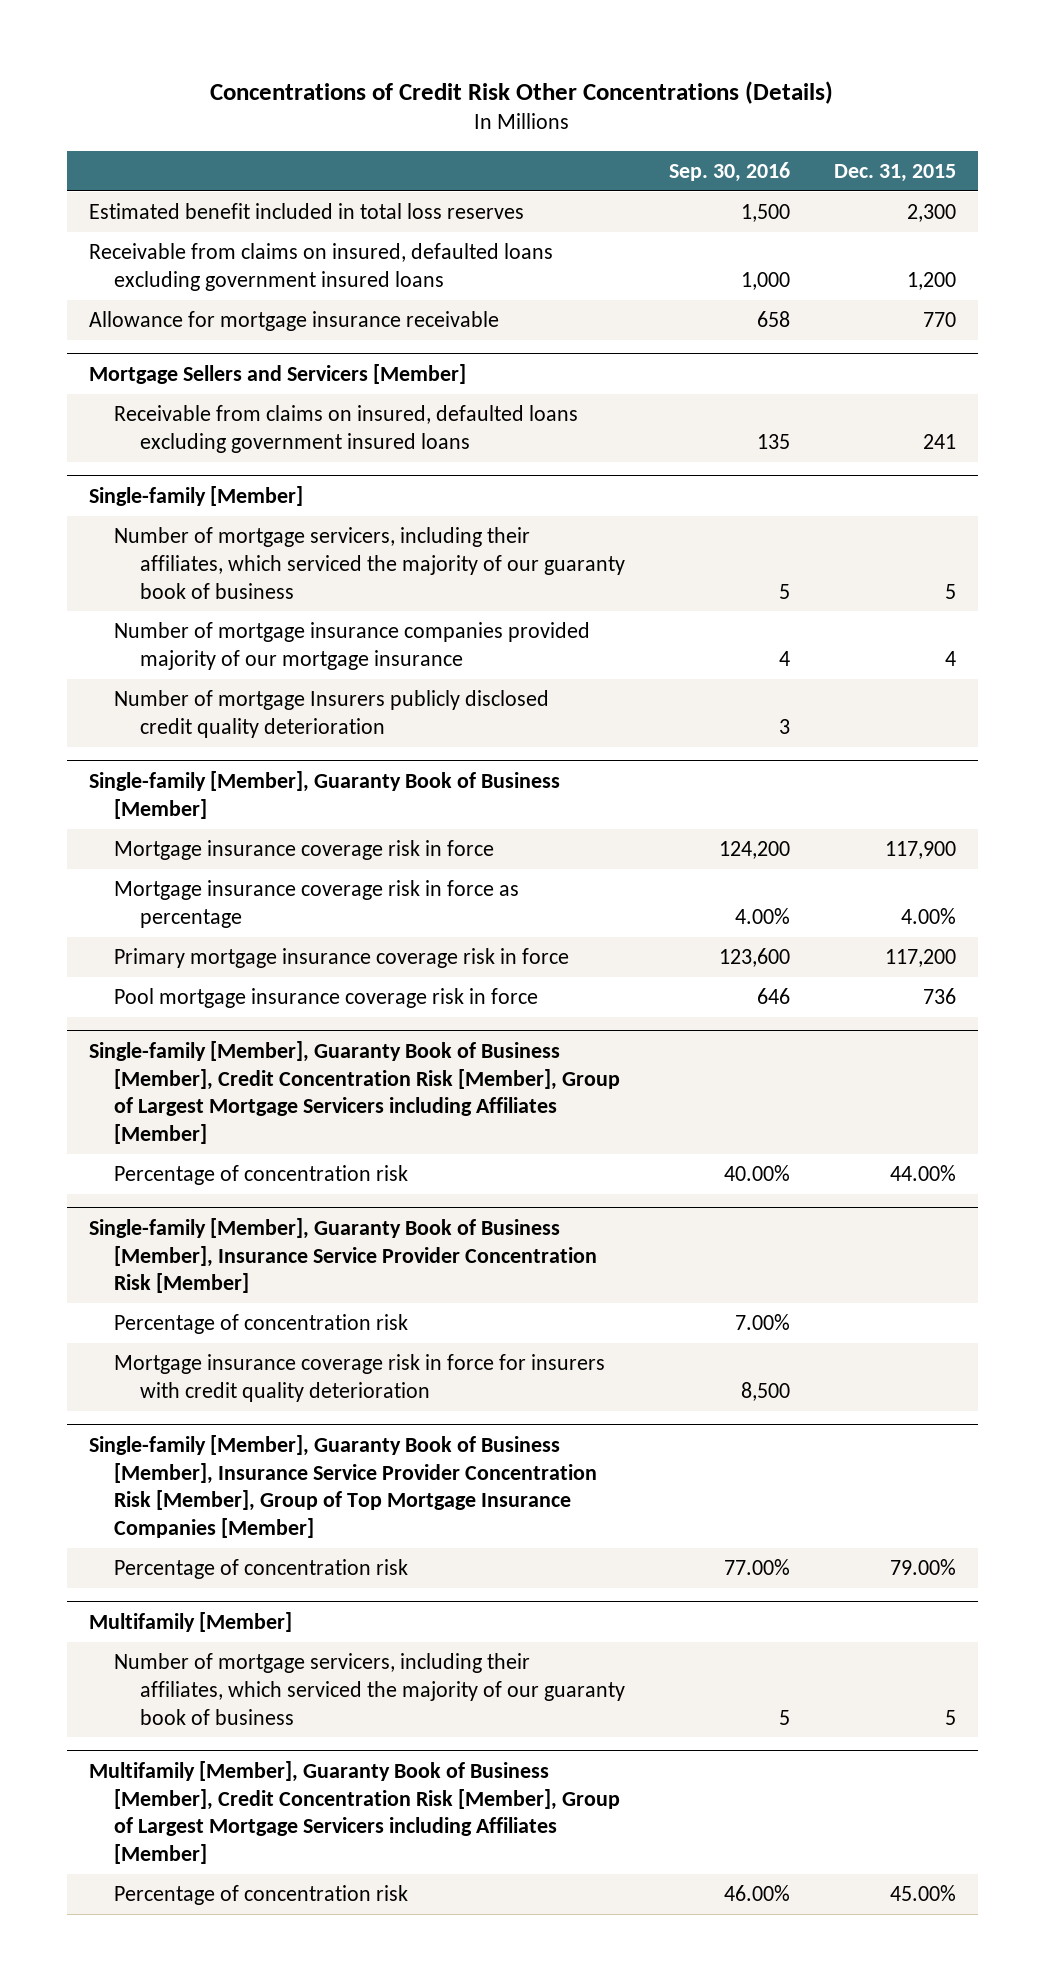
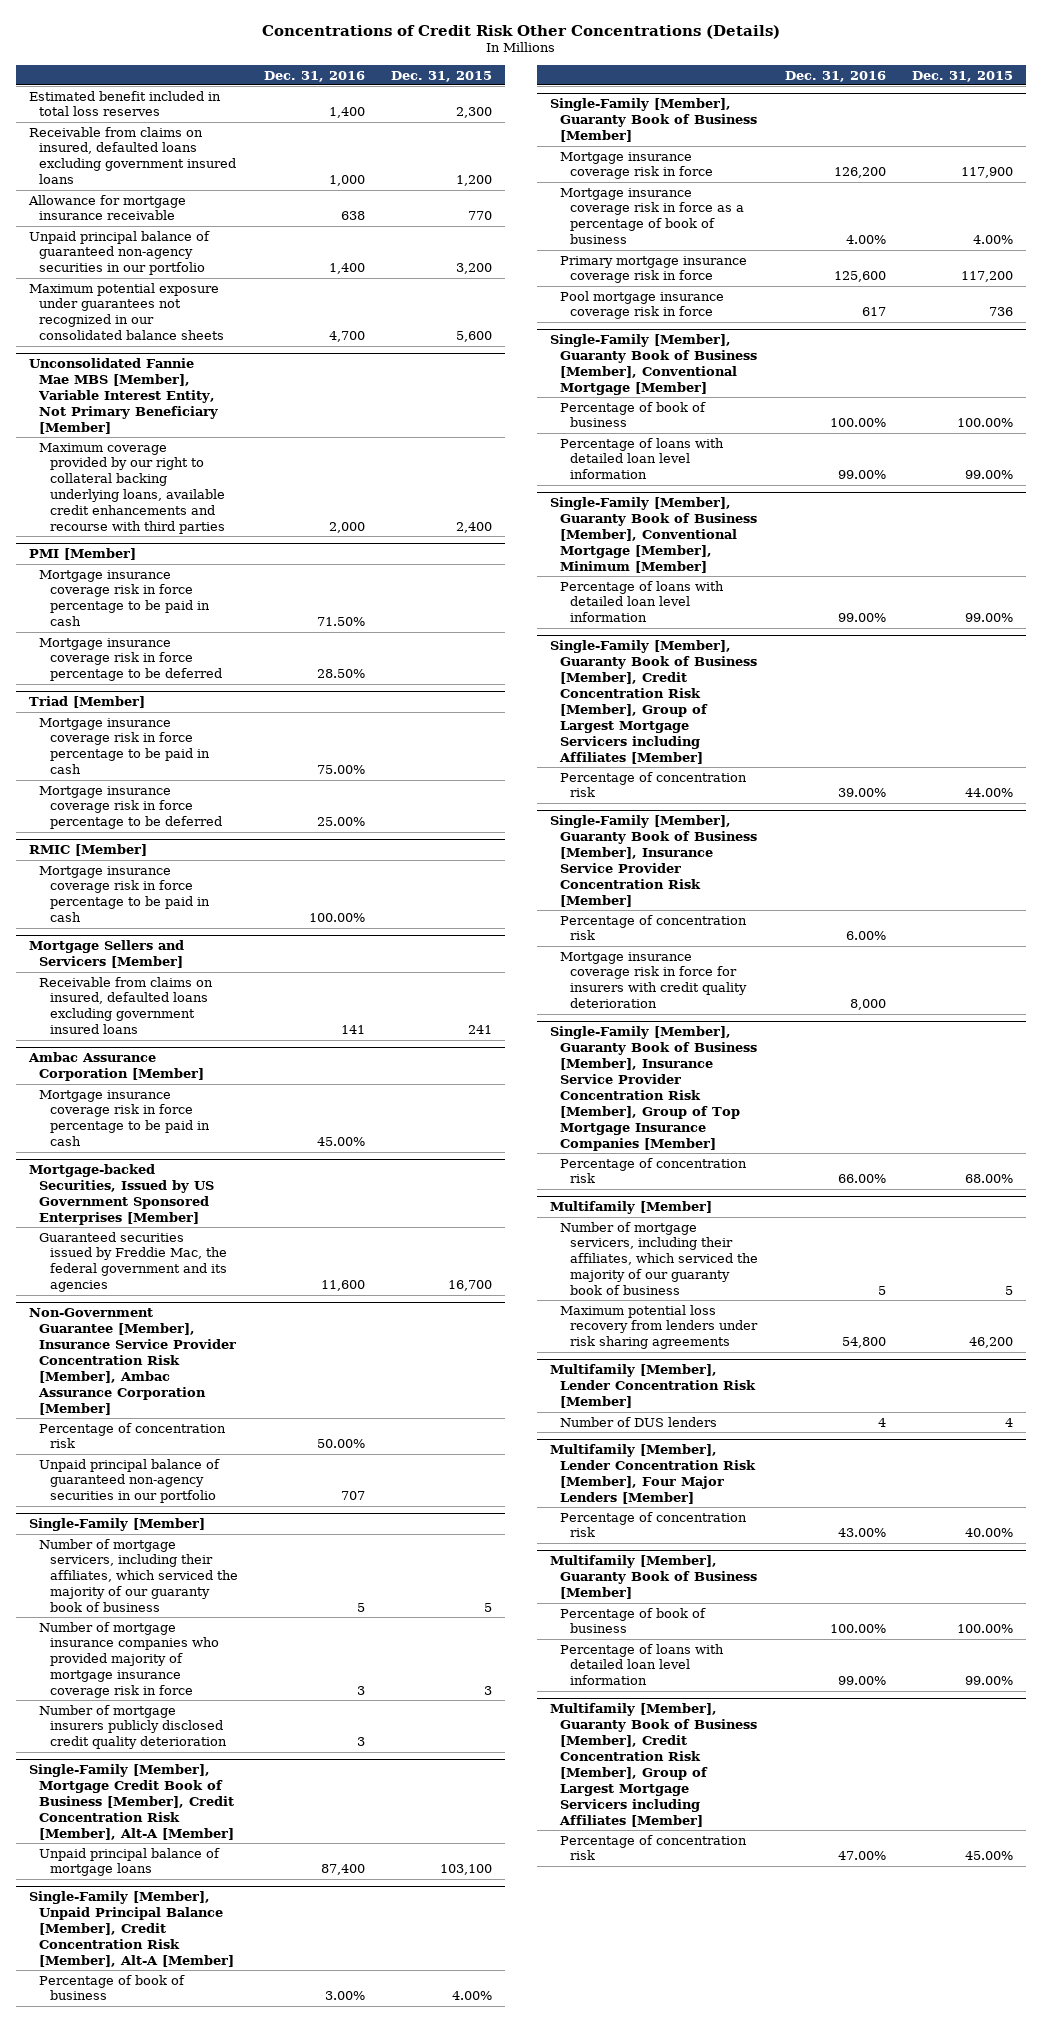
[669,161,791,182] Sep. 30, 2016 -> none
none -> [263,70,365,82] Dec. 31, 2016
none -> [29,230,211,276] Unpaid principal balance of guaranteed non-agency securities in our portfolio
none -> [29,282,225,341] Maximum potential exposure under guarantees not recognized in our consolidated balance sheets
none -> [29,358,219,434] Unconsolidated Fannie Mae MBS [Member], Variable Interest Entity, Not Primary Beneficiary [Member]
none -> [39,442,225,534] Maximum coverage provided by our right to collateral backing underlying loans, available credit enhancements and recourse with third parties
none -> [29,548,137,561] PMI [Member]
none -> [39,569,210,627] Mortgage insurance coverage risk in force percentage to be paid in cash
none -> [39,637,222,682] Mortgage insurance coverage risk in force percentage to be deferred
none -> [29,696,146,709] Triad [Member]
none -> [39,717,210,775] Mortgage insurance coverage risk in force percentage to be paid in cash
none -> [39,785,222,830] Mortgage insurance coverage risk in force percentage to be deferred
none -> [29,844,148,857] RMIC [Member]
none -> [39,865,210,923] Mortgage insurance coverage risk in force percentage to be paid in cash
none -> [28,1052,205,1082] Ambac Assurance Corporation [Member]
none -> [39,1089,210,1147] Mortgage insurance coverage risk in force percentage to be paid in cash
none -> [29,1164,215,1226] Mortgage-backed Securities, Issued by US Government Sponsored Enterprises [Member]
none -> [39,1231,227,1293] Guaranteed securities issued by Freddie Mac, the federal government and its agencies
none -> [29,1308,237,1415] Non-Government Guarantee [Member], Insurance Service Provider Concentration Risk [Member], Ambac Assurance Corporation [Member]
none -> [39,1422,227,1449] Percentage of concentration risk
none -> [39,1458,221,1504] Unpaid principal balance of guaranteed non-agency securities in our portfolio
[88,485,303,506] Single-family [Member] -> [29,1518,206,1532] Single-Family [Member]
[114,621,591,670] Number of mortgage insurance companies provided majority of our mortgage insurance -> [39,1621,219,1699] Number of mortgage insurance companies who provided majority of mortgage insurance coverage risk in force
[945,650,957,666] 4 -> [484,1686,493,1696] 3
[114,689,550,738] Number of mortgage Insurers publicly disclosed credit quality deterioration -> [39,1704,227,1750] Number of mortgage insurers publicly disclosed credit quality deterioration
none -> [29,1764,235,1840] Single-Family [Member], Mortgage Credit Book of Business [Member], Credit Concentration Risk [Member], Alt-A [Member]
none -> [39,1847,221,1877] Unpaid principal balance of mortgage loans
none -> [29,1891,235,1967] Single-Family [Member], Unpaid Principal Balance [Member], Credit Concentration Risk [Member], Alt-A [Member]
none -> [39,1974,186,2001] Percentage of book of business
[88,770,560,819] Single-family [Member], Guaranty Book of Business [Member] -> [549,98,758,143] Single-Family [Member], Guaranty Book of Business [Member]
[114,879,520,928] Mortgage insurance coverage risk in force as percentage -> [560,187,745,245] Mortgage insurance coverage risk in force as a percentage of book of business
none -> [549,334,758,396] Single-Family [Member], Guaranty Book of Business [Member], Conventional Mortgage [Member]
none -> [560,401,707,428] Percentage of book of business
none -> [560,437,725,480] Percentage of loans with detailed loan level information
none -> [549,497,758,573] Single-Family [Member], Guaranty Book of Business [Member], Conventional Mortgage [Member], Minimum [Member]
none -> [560,580,725,623] Percentage of loans with detailed loan level information
[88,1040,621,1145] Single-family [Member], Guaranty Book of Business [Member], Credit Concentration Risk [Member], Group of Largest Mortgage Servicers including Affiliates [Member] -> [549,640,758,764] Single-Family [Member], Guaranty Book of Business [Member], Credit Concentration Risk [Member], Group of Largest Mortgage Servicers including Affiliates [Member]
[88,1217,598,1294] Single-family [Member], Guaranty Book of Business [Member], Insurance Service Provider Concentration Risk [Member] -> [549,815,758,907] Single-Family [Member], Guaranty Book of Business [Member], Insurance Service Provider Concentration Risk [Member]
[88,1434,598,1539] Single-family [Member], Guaranty Book of Business [Member], Insurance Service Provider Concentration Risk [Member], Group of Top Mortgage Insurance Companies [Member] -> [549,1026,758,1151] Single-Family [Member], Guaranty Book of Business [Member], Insurance Service Provider Concentration Risk [Member], Group of Top Mortgage Insurance Companies [Member]
[890,1558,957,1575] 79.00% -> [965,1174,1014,1184] 68.00%
none -> [560,1304,759,1350] Maximum potential loss recovery from lenders under risk sharing agreements
none -> [549,1364,757,1409] Multifamily [Member], Lender Concentration Risk [Member]
none -> [560,1416,718,1427] Number of DUS lenders
none -> [549,1444,757,1505] Multifamily [Member], Lender Concentration Risk [Member], Four Major Lenders [Member]
none -> [560,1511,748,1538] Percentage of concentration risk
none -> [549,1555,758,1600] Multifamily [Member], Guaranty Book of Business [Member]
none -> [560,1607,707,1634] Percentage of book of business
none -> [560,1643,725,1686] Percentage of loans with detailed loan level information

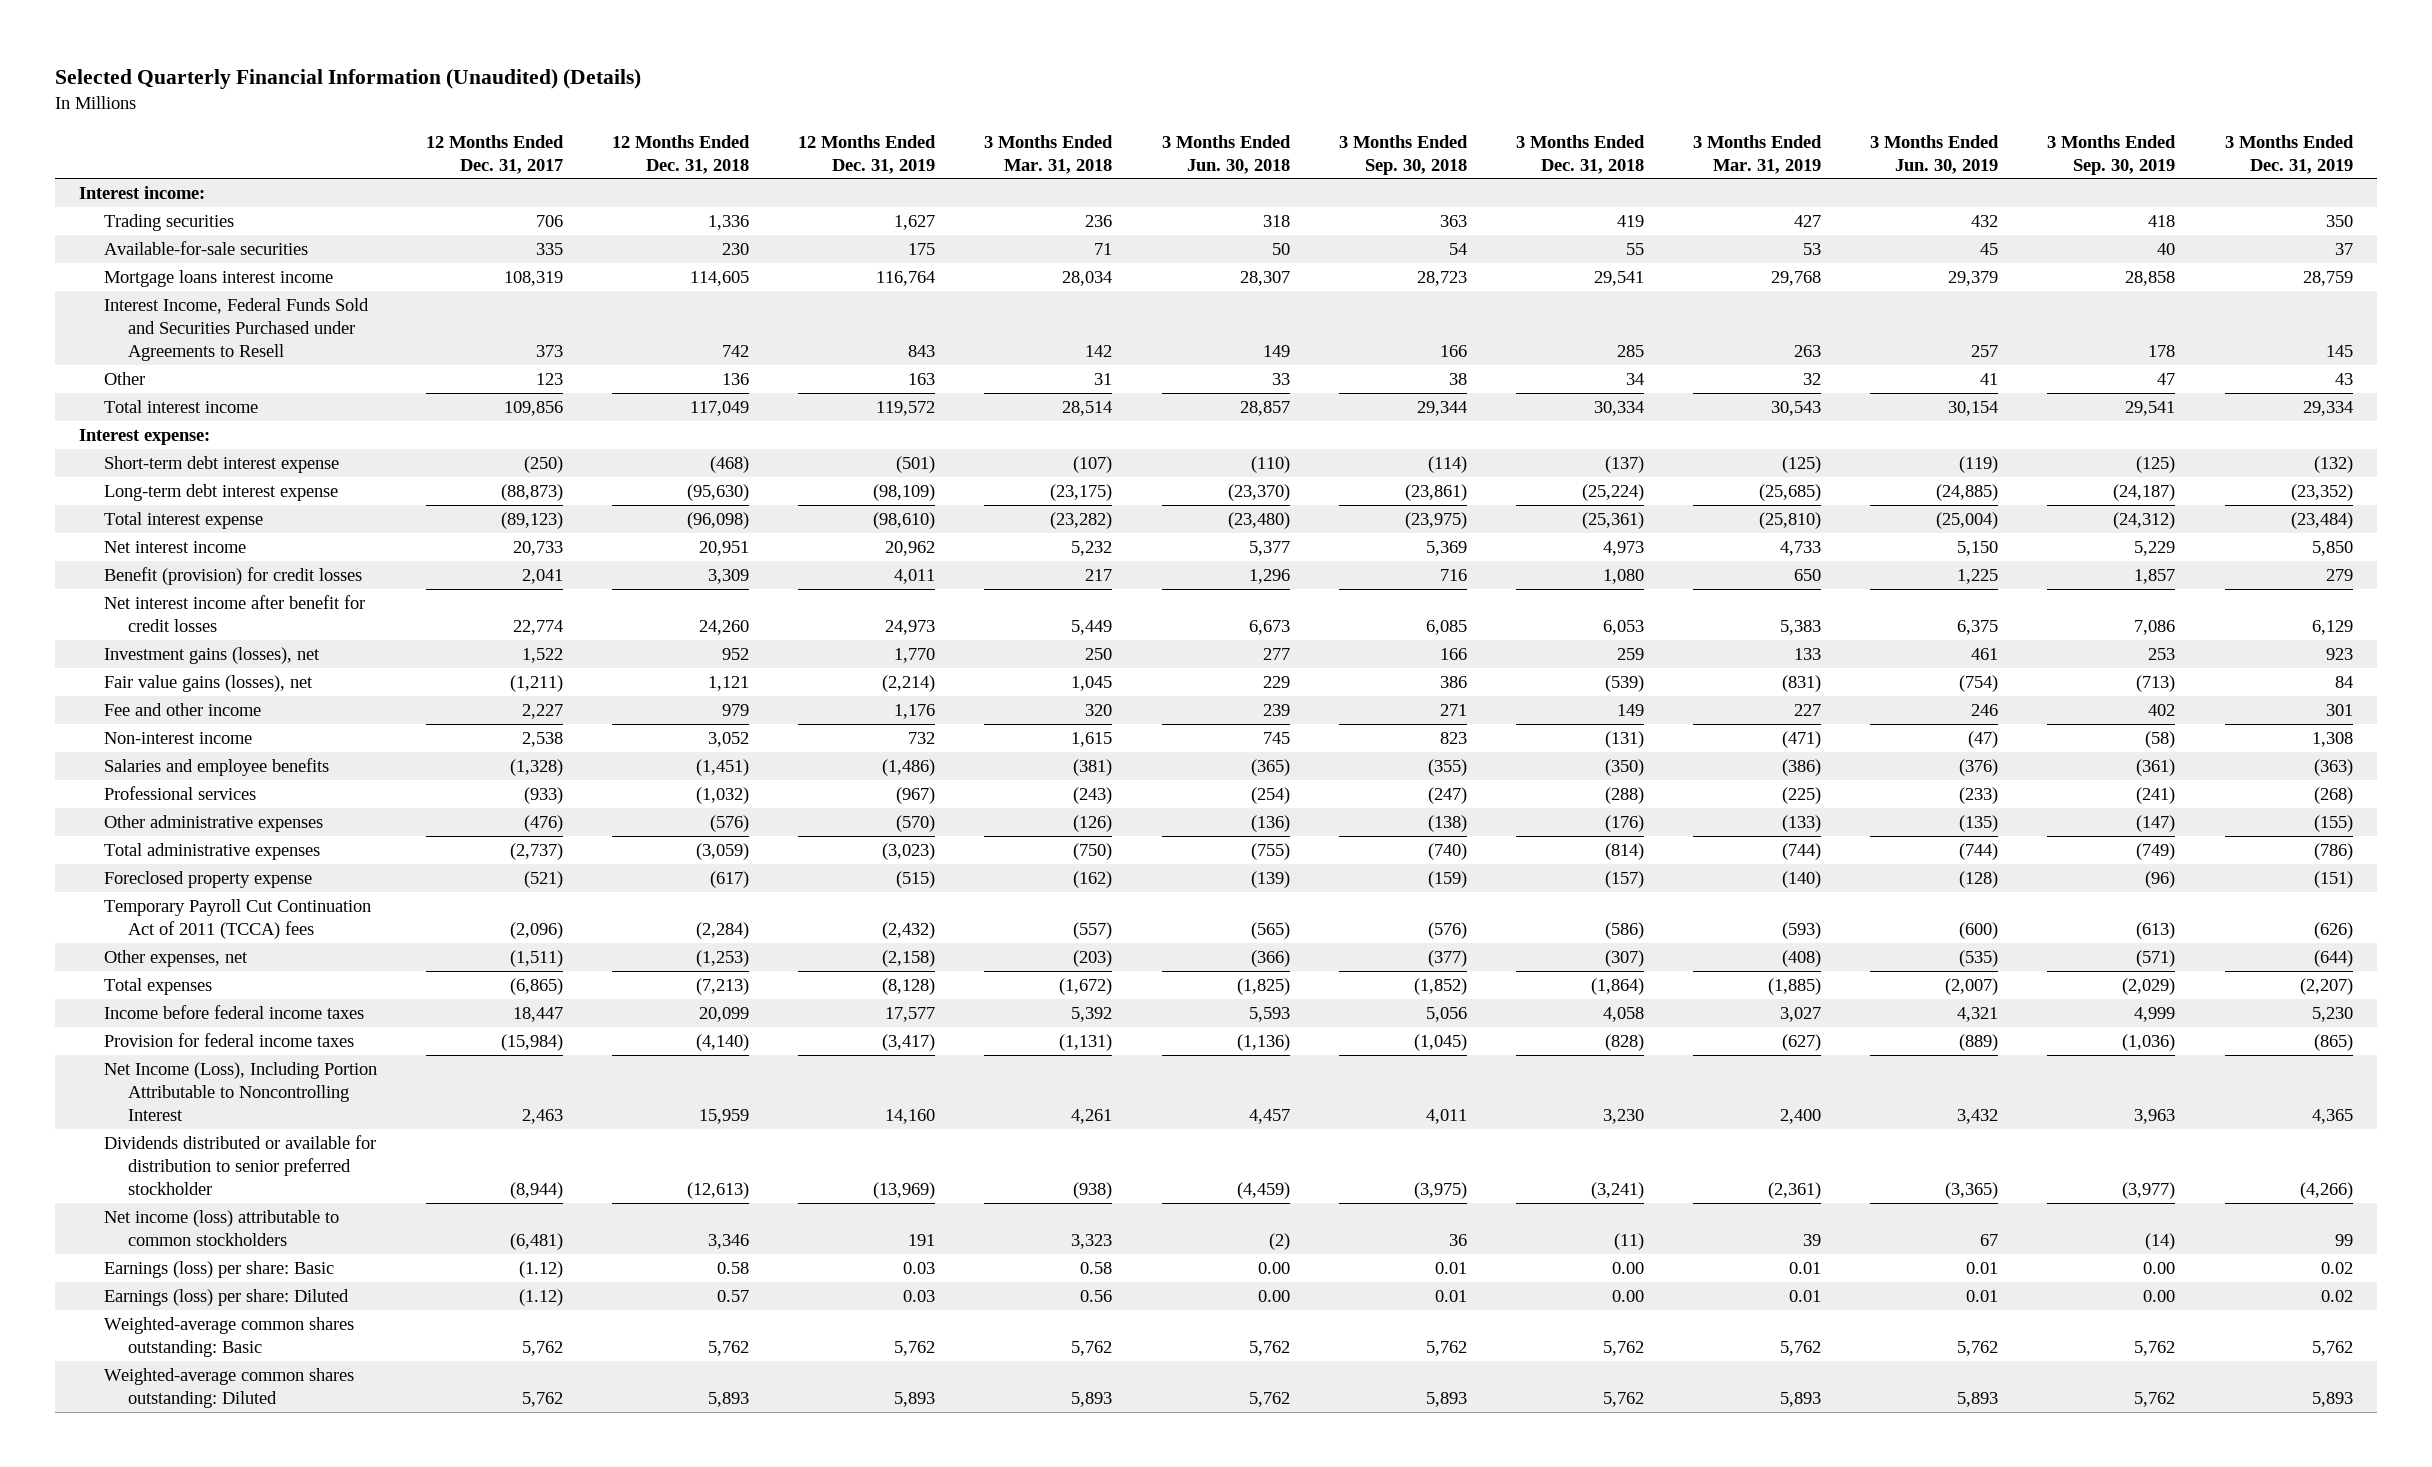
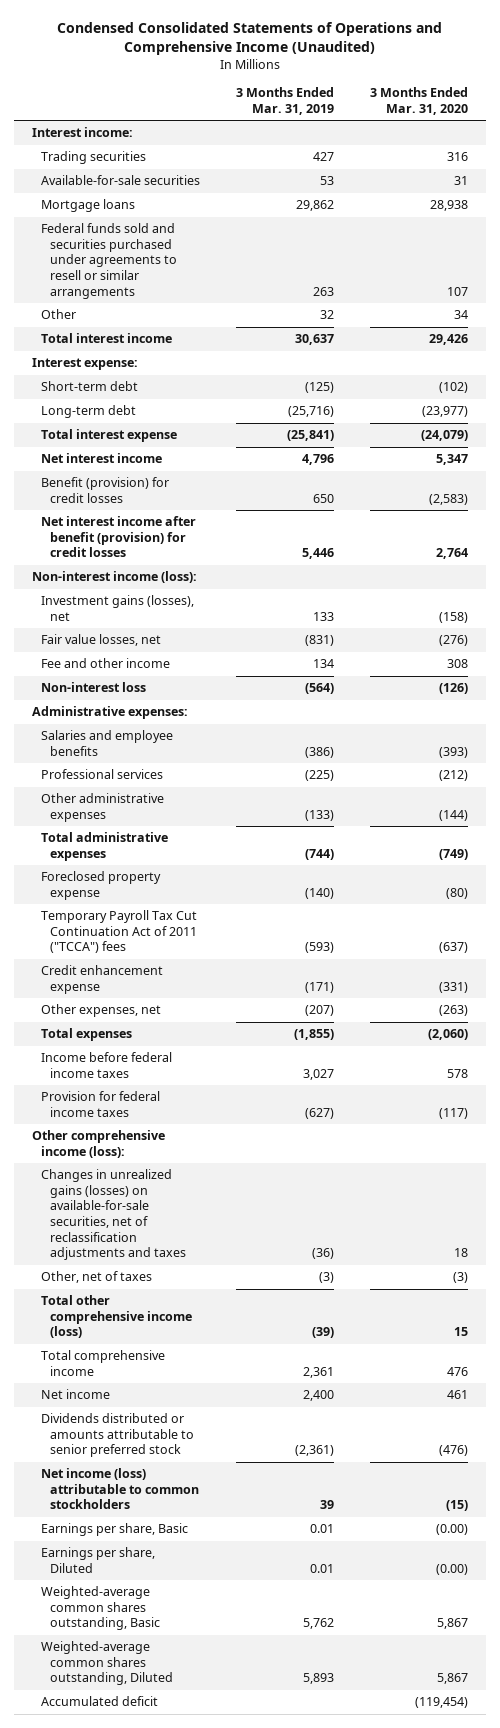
[54,68,641,89] Selected Quarterly Financial Information (Unaudited) (Details) -> [57,21,443,56] Condensed Consolidated Statements of Operations and Comprehensive Income (Unaudited)
[425,134,564,174] 12 Months Ended Dec. 31, 2017 -> none
[612,134,751,174] 12 Months Ended Dec. 31, 2018 -> none
[798,134,937,174] 12 Months Ended Dec. 31, 2019 -> none
[984,134,1114,174] 3 Months Ended Mar. 31, 2018 -> none
[1161,134,1291,174] 3 Months Ended Jun. 30, 2018 -> none
[1338,134,1468,175] 3 Months Ended Sep. 30, 2018 -> none
[1515,134,1645,174] 3 Months Ended Dec. 31, 2018 -> none
[1870,134,2000,174] 3 Months Ended Jun. 30, 2019 -> none
[2047,134,2177,175] 3 Months Ended Sep. 30, 2019 -> none
[2224,134,2354,174] 3 Months Ended Dec. 31, 2019 -> none
none -> [370,87,469,115] 3 Months Ended Mar. 31, 2020
[103,269,333,287] Mortgage loans interest income -> [40,199,135,213] Mortgage loans
[1771,270,1822,286] 29,768 -> [295,200,334,212] 29,862
[103,297,369,361] Interest Income, Federal Funds Sold and Securities Purchased under Agreements to Resell -> [40,223,177,299] Federal funds sold and securities purchased under agreements to resell or similar arrangements
[1771,400,1822,416] 30,543 -> [294,334,334,346] 30,637
[103,455,339,473] Short-term debt interest expense -> [40,381,138,392] Short-term debt
[103,483,338,501] Long-term debt interest expense -> [40,405,136,419] Long-term debt
[1759,483,1822,501] (25,685) -> [287,406,334,418] (25,716)
[1759,511,1822,529] (25,810) -> [286,430,334,442] (25,841)
[1780,540,1822,556] 4,733 -> [301,454,334,466] 4,796
[103,594,365,632] Net interest income after benefit for credit losses -> [40,516,196,558] Net interest income after benefit (provision) for credit losses
[1780,619,1822,635] 5,383 -> [301,548,334,560] 5,446
none -> [32,571,198,584] Non-interest income (loss):
[103,674,313,692] Fair value gains (losses), net -> [40,634,161,647] Fair value losses, net
[1794,703,1822,716] 227 -> [312,659,334,669] 134
[103,731,252,744] Non-interest income -> [40,682,146,693] Non-interest loss
[1782,730,1822,748] (471) -> [304,683,334,695] (564)
none -> [32,706,189,720] Administrative expenses:
[103,898,371,939] Temporary Payroll Cut Continuation Act of 2011 (TCCA) fees -> [40,910,197,954] Temporary Payroll Tax Cut Continuation Act of 2011 ("TCCA") fees
none -> [40,965,163,994] Credit enhancement expense
[1782,949,1822,967] (408) -> [304,1005,334,1017] (207)
[1768,977,1822,995] (1,885) -> [293,1029,334,1041] (1,855)
[103,1061,377,1121] Net Income (Loss), Including Portion Attributable to Noncontrolling Interest -> none
none -> [32,1130,166,1158] Other comprehensive income (loss):
none -> [40,1169,186,1261] Changes in unrealized gains (losses) on available-for-sale securities, net of reclassification adjustments and taxes
none -> [40,1271,152,1284] Other, net of taxes
none -> [40,1295,192,1339] Total other comprehensive income (loss)
none -> [40,1350,165,1376] Total comprehensive income
none -> [40,1389,110,1400] Net income
[103,1134,376,1195] Dividends distributed or available for distribution to senior preferred stockholder -> [40,1413,194,1458] Dividends distributed or amounts attributable to senior preferred stock
[103,1260,334,1278] Earnings (loss) per share: Basic -> [40,1523,188,1537] Earnings per share, Basic
[103,1288,349,1306] Earnings (loss) per share: Diluted -> [40,1547,155,1573] Earnings per share, Diluted
[103,1316,354,1357] Weighted-average common shares outstanding: Basic -> [40,1586,160,1631] Weighted-average common shares outstanding, Basic
[103,1367,354,1408] Weighted-average common shares outstanding: Diluted -> [40,1641,173,1686] Weighted-average common shares outstanding, Diluted
none -> [40,1696,158,1707] Accumulated deficit

